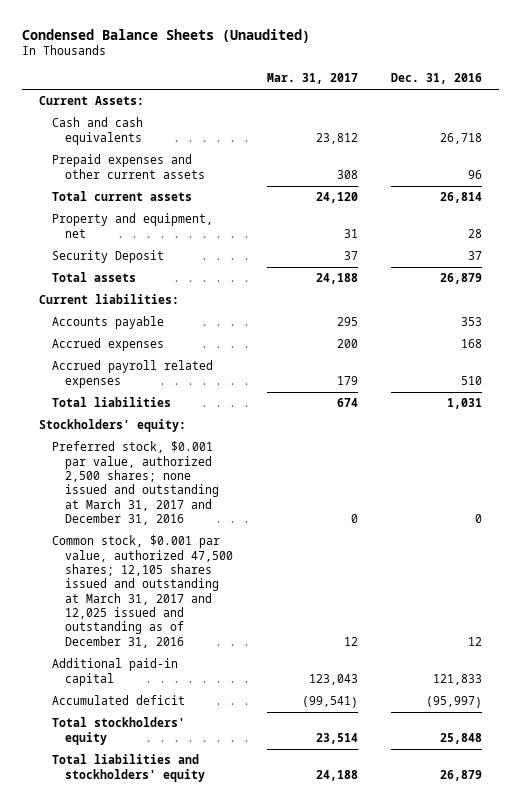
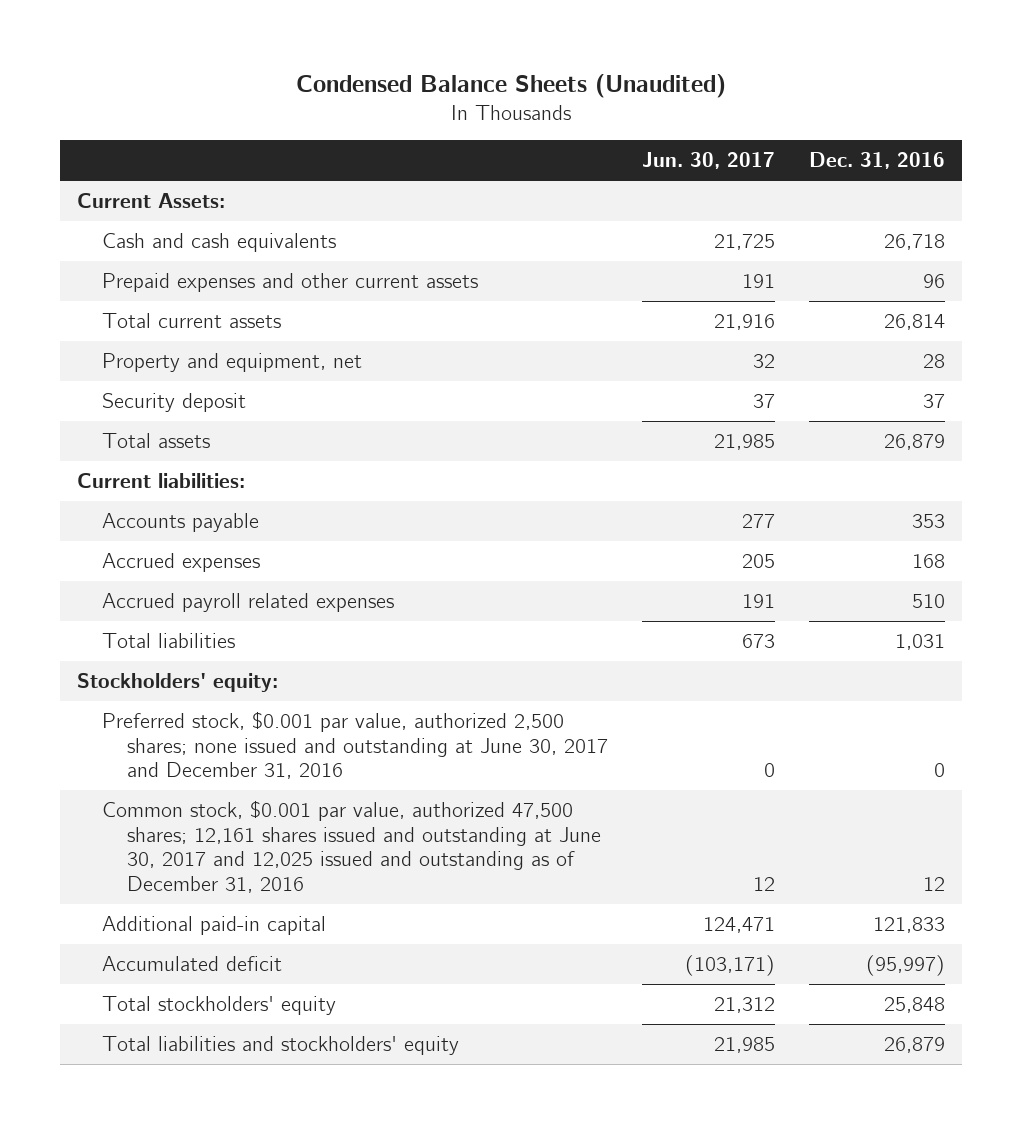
[266,73,358,85] Mar. 31, 2017 -> none
none -> [642,152,776,170] Jun. 30, 2017
[51,250,164,264] Security Deposit -> [102,393,247,413] Security deposit
[51,441,219,526] Preferred stock, $0.001 par value, authorized 2,500 shares; none issued and outstanding at March 31, 2017 and December 31, 2016 -> [102,711,609,780] Preferred stock, $0.001 par value, authorized 2,500 shares; none issued and outstanding at June 30, 2017 and December 31, 2016
[51,535,233,648] Common stock, $0.001 par value, authorized 47,500 shares; 12,105 shares issued and outstanding at March 31, 2017 and 12,025 issued and outstanding as of December 31, 2016 -> [102,800,602,893] Common stock, $0.001 par value, authorized 47,500 shares; 12,161 shares issued and outstanding at June 30, 2017 and 12,025 issued and outstanding as of December 31, 2016

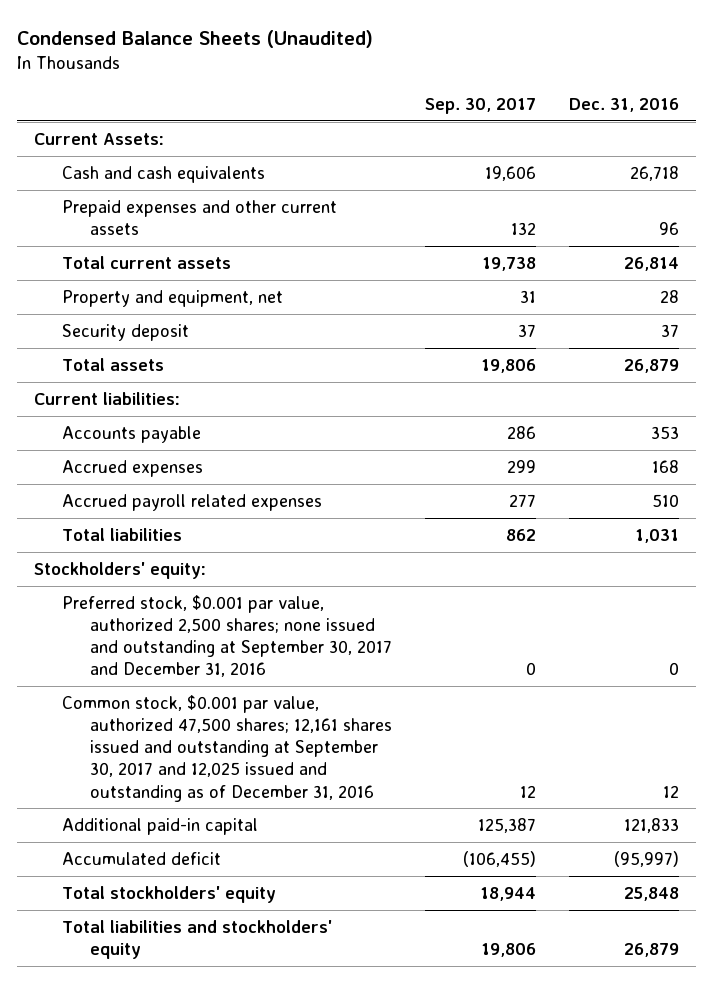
[642,152,776,170] Jun. 30, 2017 -> none
none -> [424,98,536,115] Sep. 30, 2017
[102,711,609,780] Preferred stock, $0.001 par value, authorized 2,500 shares; none issued and outstanding at June 30, 2017 and December 31, 2016 -> [61,595,392,678] Preferred stock, $0.001 par value, authorized 2,500 shares; none issued and outstanding at September 30, 2017 and December 31, 2016
[102,800,602,893] Common stock, $0.001 par value, authorized 47,500 shares; 12,161 shares issued and outstanding at June 30, 2017 and 12,025 issued and outstanding as of December 31, 2016 -> [61,695,392,802] Common stock, $0.001 par value, authorized 47,500 shares; 12,161 shares issued and outstanding at September 30, 2017 and 12,025 issued and outstanding as of December 31, 2016

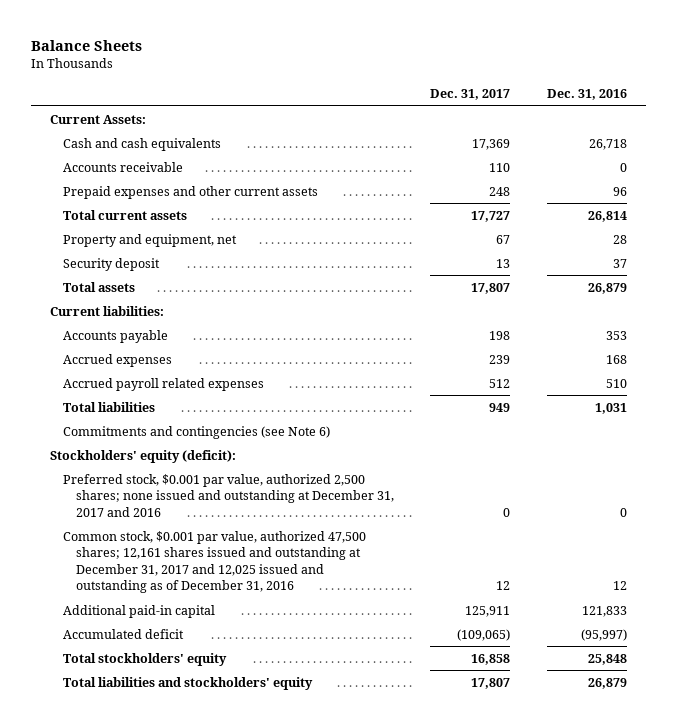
[17,29,374,48] Condensed Balance Sheets (Unaudited) -> [31,40,143,52] Balance Sheets
[424,98,536,115] Sep. 30, 2017 -> none
none -> [430,88,511,100] Dec. 31, 2017
none -> [62,161,183,172] Accounts receivable
none -> [62,425,330,439] Commitments and contingencies (see Note 6)
[33,562,206,580] Stockholders' equity: -> [49,449,236,463] Stockholders' equity (deficit):
[61,595,392,678] Preferred stock, $0.001 par value, authorized 2,500 shares; none issued and outstanding at September 30, 2017 and December 31, 2016 -> [62,473,394,517] Preferred stock, $0.001 par value, authorized 2,500 shares; none issued and outstanding at December 31, 2017 and 2016
[61,695,392,802] Common stock, $0.001 par value, authorized 47,500 shares; 12,161 shares issued and outstanding at September 30, 2017 and 12,025 issued and outstanding as of December 31, 2016 -> [62,530,366,594] Common stock, $0.001 par value, authorized 47,500 shares; 12,161 shares issued and outstanding at December 31, 2017 and 12,025 issued and outstanding as of December 31, 2016

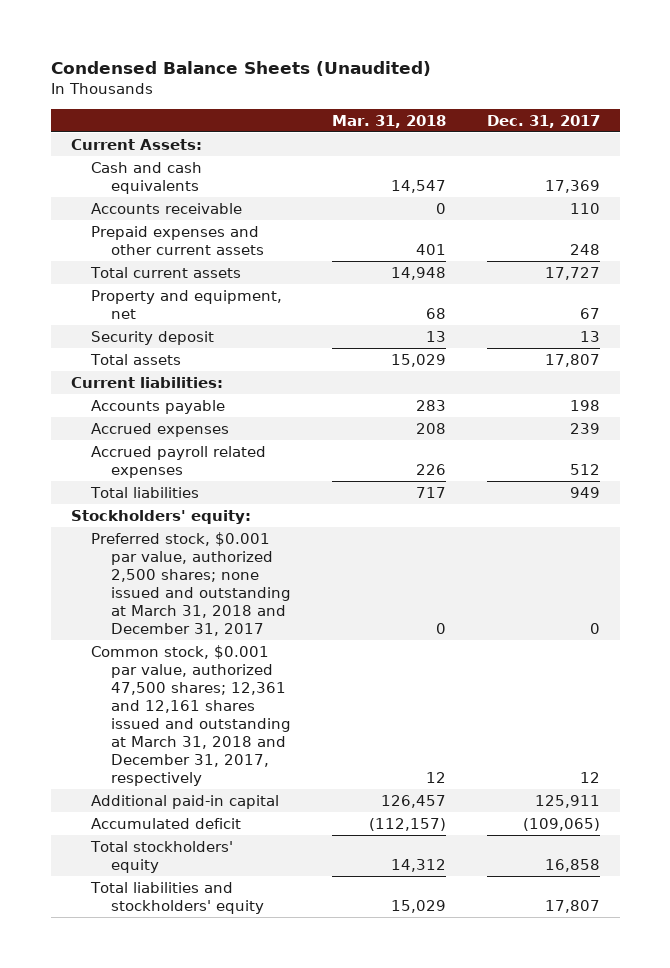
[31,40,143,52] Balance Sheets -> [50,60,431,76] Condensed Balance Sheets (Unaudited)
[547,88,628,100] Dec. 31, 2016 -> none
none -> [331,114,446,128] Mar. 31, 2018
[62,425,330,439] Commitments and contingencies (see Note 6) -> none
[49,449,236,463] Stockholders' equity (deficit): -> [70,509,251,524] Stockholders' equity:
[62,473,394,517] Preferred stock, $0.001 par value, authorized 2,500 shares; none issued and outstanding at December 31, 2017 and 2016 -> [91,531,292,636] Preferred stock, $0.001 par value, authorized 2,500 shares; none issued and outstanding at March 31, 2018 and December 31, 2017
[62,530,366,594] Common stock, $0.001 par value, authorized 47,500 shares; 12,161 shares issued and outstanding at December 31, 2017 and 12,025 issued and outstanding as of December 31, 2016 -> [91,644,292,786] Common stock, $0.001 par value, authorized 47,500 shares; 12,361 and 12,161 shares issued and outstanding at March 31, 2018 and December 31, 2017, respectively

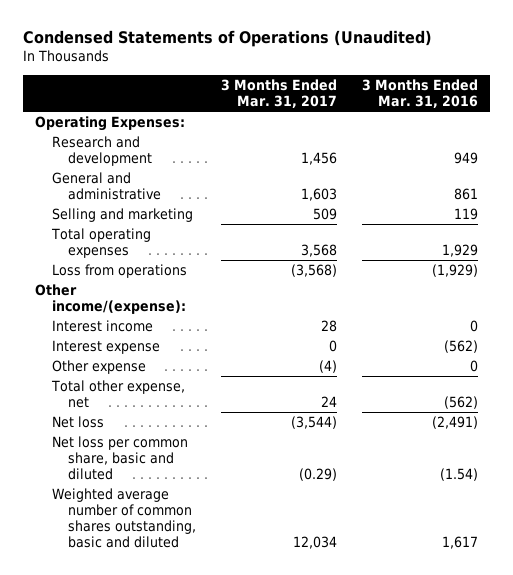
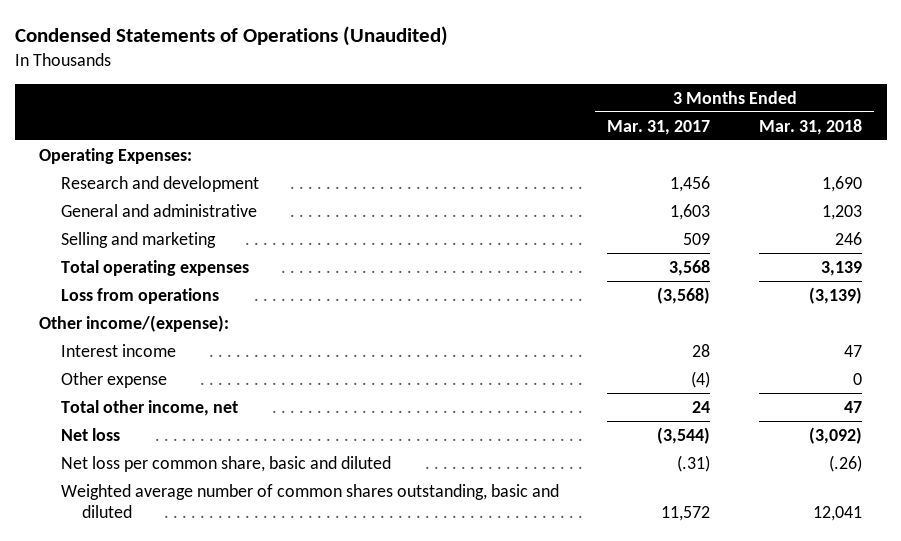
[361,78,478,108] 3 Months Ended Mar. 31, 2016 -> none
none -> [759,118,863,135] Mar. 31, 2018
[51,340,160,355] Interest expense -> none
[50,380,185,409] Total other expense, net -> [60,399,238,416] Total other income, net
[298,468,337,482] (0.29) -> [677,454,711,472] (.31)
[292,536,337,550] 12,034 -> [661,505,711,521] 11,572

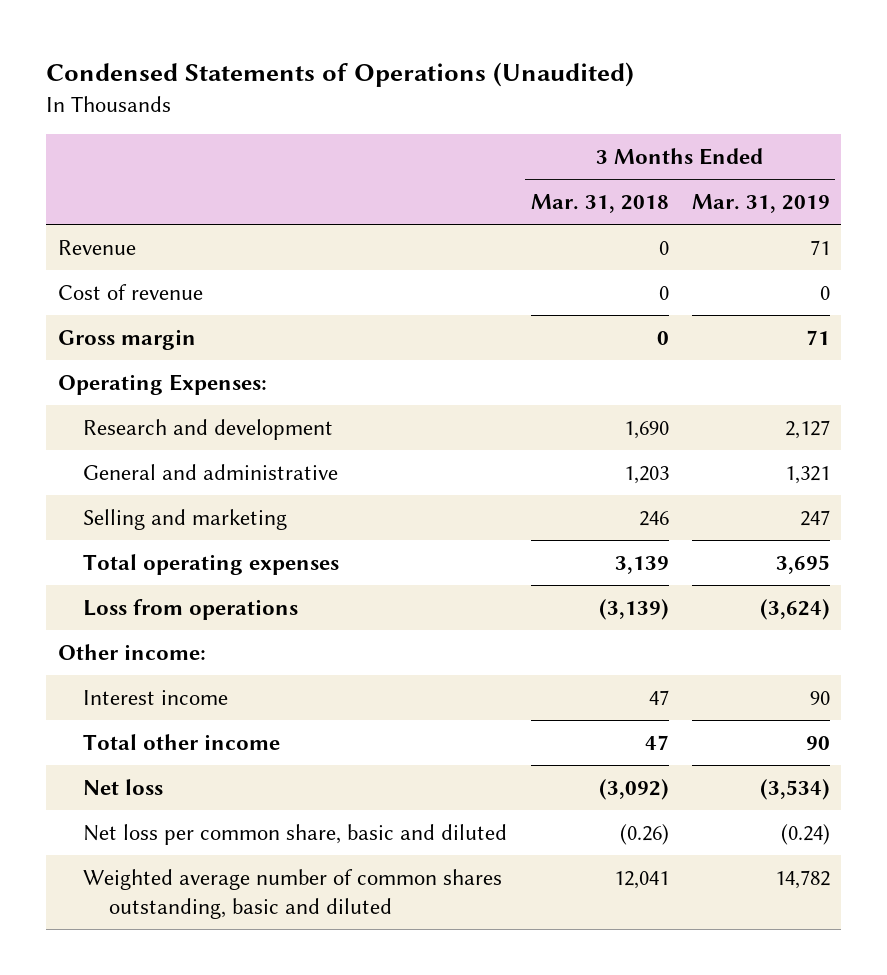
[607,119,711,135] Mar. 31, 2017 -> none
none -> [691,194,830,214] Mar. 31, 2019
none -> [57,239,136,255] Revenue
none -> [57,283,203,300] Cost of revenue
none -> [57,328,196,350] Gross margin
[39,314,230,332] Other income/(expense): -> [57,643,206,660] Other income:
[60,371,167,388] Other expense -> none
[60,399,238,416] Total other income, net -> [83,733,281,750] Total other income
[829,454,863,472] (.26) -> [619,823,669,845] (0.26)

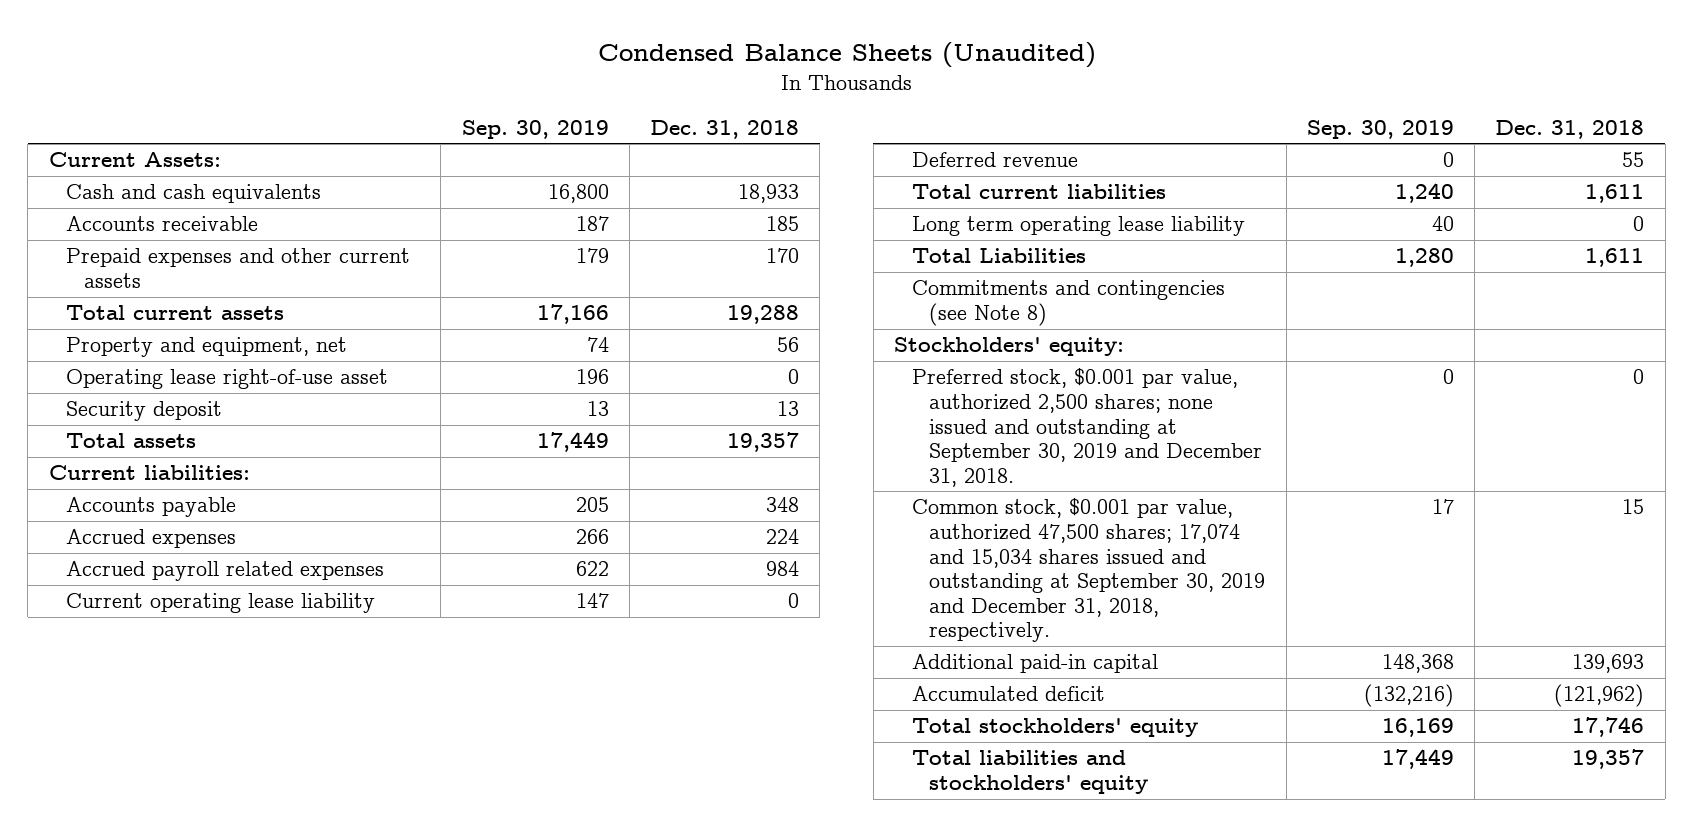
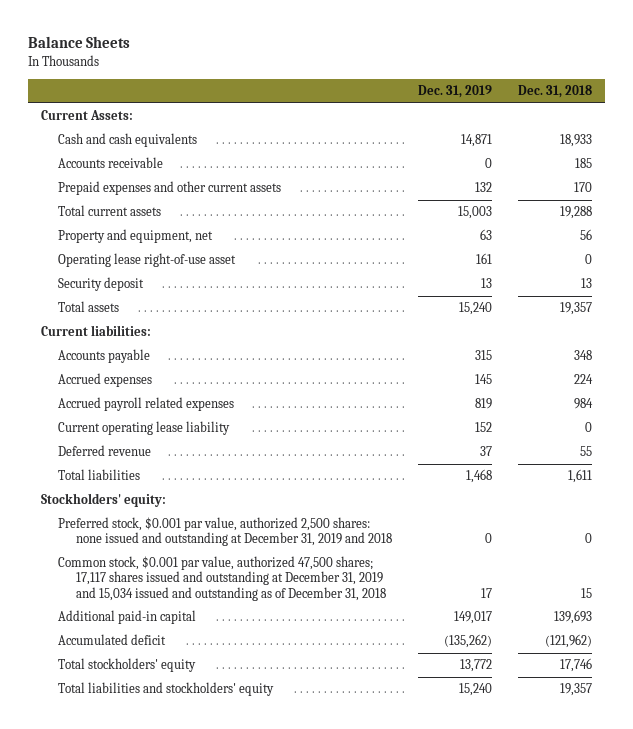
[597,42,1096,69] Condensed Balance Sheets (Unaudited) -> [27,36,130,49] Balance Sheets
[461,119,609,139] Sep. 30, 2019 -> none
none -> [417,85,492,99] Dec. 31, 2019
[911,216,1245,237] Long term operating lease liability -> none
[911,248,1086,264] Total Liabilities -> none
[911,280,1225,326] Commitments and contingencies (see Note 8) -> none
[911,184,1166,200] Total current liabilities -> [58,469,141,481] Total liabilities
[911,368,1263,487] Preferred stock, $0.001 par value, authorized 2,500 shares; none issued and outstanding at September 30, 2019 and December 31, 2018. -> [58,517,392,547] Preferred stock, $0.001 par value, authorized 2,500 shares: none issued and outstanding at December 31, 2019 and 2018
[911,498,1266,643] Common stock, $0.001 par value, authorized 47,500 shares; 17,074 and 15,034 shares issued and outstanding at September 30, 2019 and December 31, 2018, respectively. -> [58,556,386,601] Common stock, $0.001 par value, authorized 47,500 shares; 17,117 shares issued and outstanding at December 31, 2019 and 15,034 issued and outstanding as of December 31, 2018

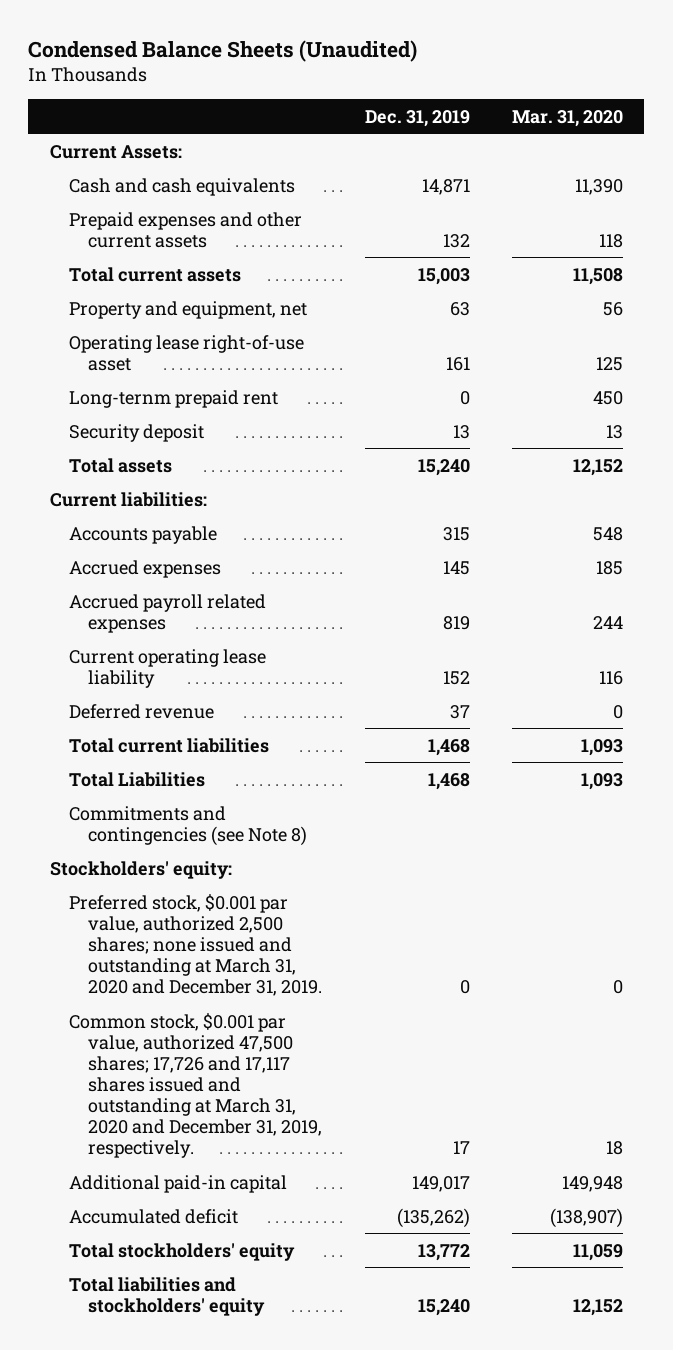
[27,36,130,49] Balance Sheets -> [28,39,418,62] Condensed Balance Sheets (Unaudited)
[518,85,593,99] Dec. 31, 2018 -> none
none -> [512,109,624,127] Mar. 31, 2020
[58,157,164,169] Accounts receivable -> none
none -> [68,389,278,408] Long-ternm prepaid rent
[58,469,141,481] Total liabilities -> [68,737,269,753] Total current liabilities
none -> [68,771,205,787] Total Liabilities
none -> [68,805,308,846] Commitments and contingencies (see Note 8)
[58,517,392,547] Preferred stock, $0.001 par value, authorized 2,500 shares: none issued and outstanding at December 31, 2019 and 2018 -> [68,893,323,997] Preferred stock, $0.001 par value, authorized 2,500 shares; none issued and outstanding at March 31, 2020 and December 31, 2019.
[58,556,386,601] Common stock, $0.001 par value, authorized 47,500 shares; 17,117 shares issued and outstanding at December 31, 2019 and 15,034 issued and outstanding as of December 31, 2018 -> [68,1012,323,1159] Common stock, $0.001 par value, authorized 47,500 shares; 17,726 and 17,117 shares issued and outstanding at March 31, 2020 and December 31, 2019, respectively.

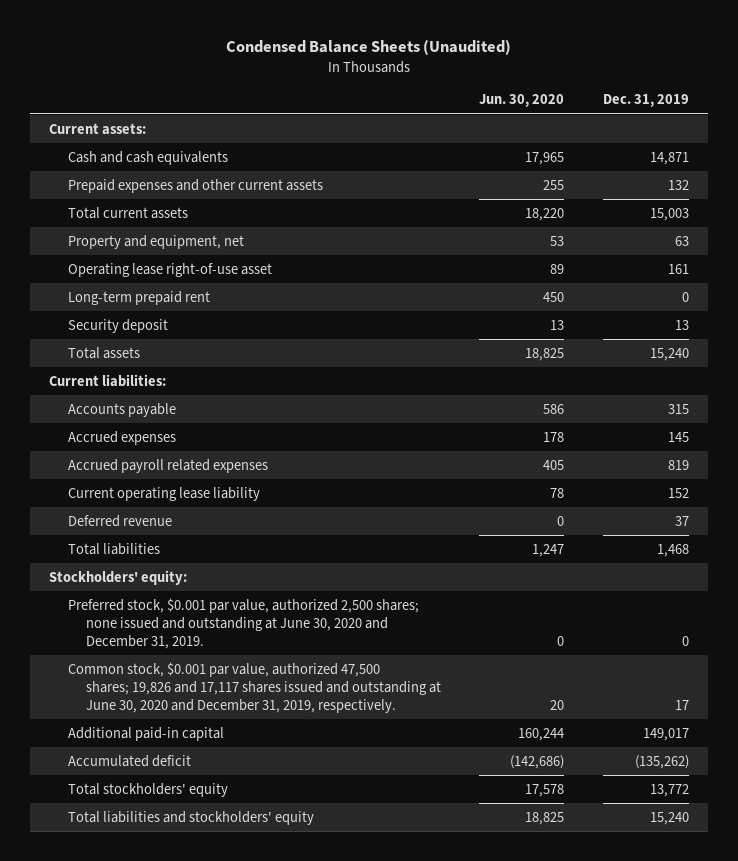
[512,109,624,127] Mar. 31, 2020 -> none
none -> [479,94,565,108] Jun. 30, 2020
[49,144,182,159] Current Assets: -> [49,122,147,135] Current assets:
[68,389,278,408] Long-ternm prepaid rent -> [67,290,210,305] Long-term prepaid rent
[68,737,269,753] Total current liabilities -> none
[68,805,308,846] Commitments and contingencies (see Note 8) -> none
[68,771,205,787] Total Liabilities -> [67,542,160,555] Total liabilities
[68,893,323,997] Preferred stock, $0.001 par value, authorized 2,500 shares; none issued and outstanding at March 31, 2020 and December 31, 2019. -> [67,597,419,649] Preferred stock, $0.001 par value, authorized 2,500 shares; none issued and outstanding at June 30, 2020 and December 31, 2019.
[68,1012,323,1159] Common stock, $0.001 par value, authorized 47,500 shares; 17,726 and 17,117 shares issued and outstanding at March 31, 2020 and December 31, 2019, respectively. -> [67,661,442,713] Common stock, $0.001 par value, authorized 47,500 shares; 19,826 and 17,117 shares issued and outstanding at June 30, 2020 and December 31, 2019, respectively.

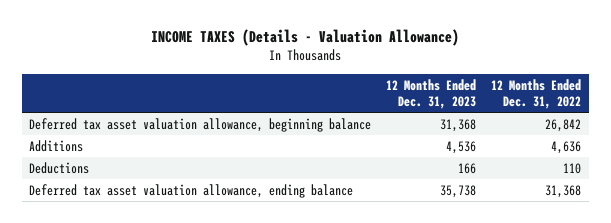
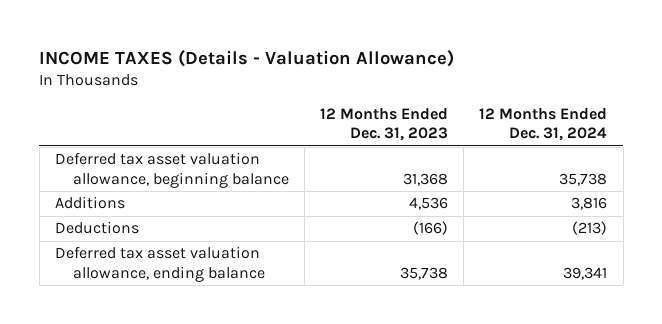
[491,78,582,109] 12 Months Ended Dec. 31, 2022 -> none
none -> [479,107,608,142] 12 Months Ended Dec. 31, 2024
[458,162,477,174] 166 -> [413,221,449,236] (166)

